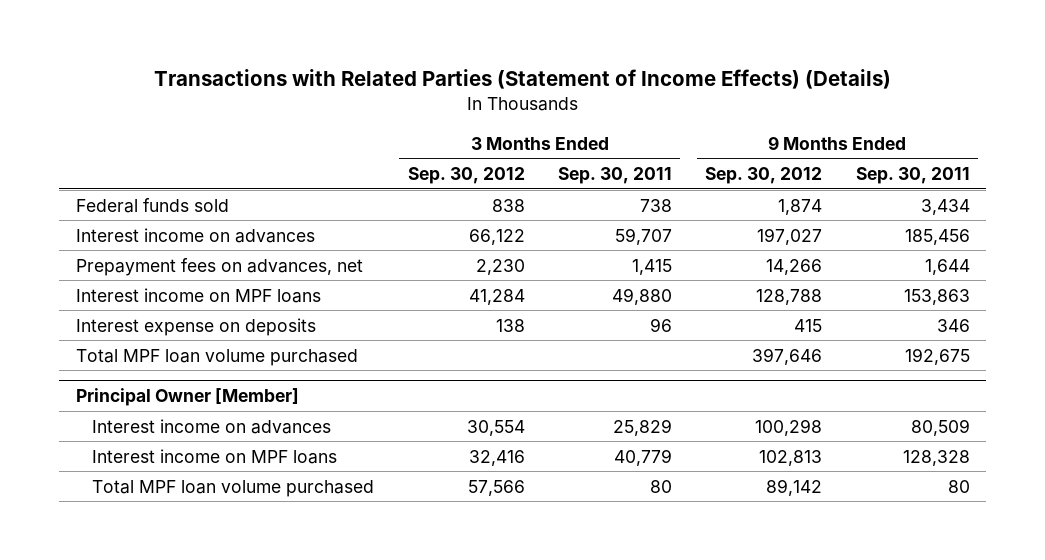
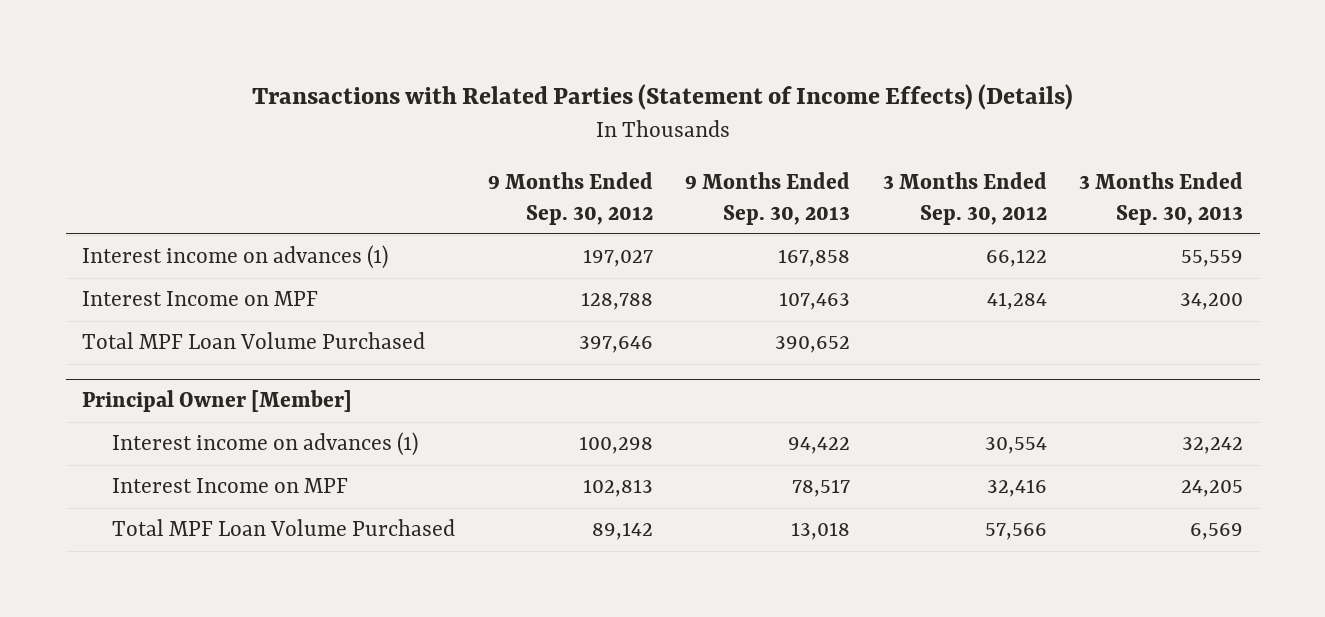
[557,166,672,184] Sep. 30, 2011 -> none
[855,166,970,184] Sep. 30, 2011 -> none
none -> [685,172,851,225] 9 Months Ended Sep. 30, 2013
none -> [1079,172,1244,225] 3 Months Ended Sep. 30, 2013
[75,197,229,213] Federal funds sold -> none
[75,257,363,276] Prepayment fees on advances, net -> none
[75,317,316,336] Interest expense on deposits -> none
[75,227,315,243] Interest income on advances -> [81,245,388,270] Interest income on advances (1)
[75,287,321,303] Interest income on MPF loans -> [81,291,318,307] Interest Income on MPF
[75,348,358,366] Total MPF loan volume purchased -> [81,332,425,350] Total MPF Loan Volume Purchased
[92,418,332,434] Interest income on advances -> [111,432,418,457] Interest income on advances (1)
[92,448,338,464] Interest income on MPF loans -> [111,478,348,494] Interest Income on MPF
[92,479,375,497] Total MPF loan volume purchased -> [111,519,455,537] Total MPF Loan Volume Purchased

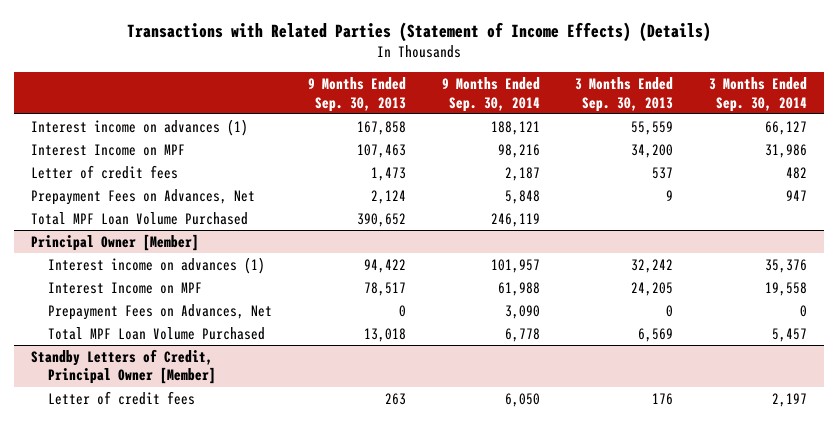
[487,172,653,225] 9 Months Ended Sep. 30, 2012 -> none
[882,172,1047,225] 3 Months Ended Sep. 30, 2012 -> none
none -> [441,77,540,112] 9 Months Ended Sep. 30, 2014
none -> [708,77,807,112] 3 Months Ended Sep. 30, 2014
none -> [31,164,179,179] Letter of credit fees
none -> [31,188,256,205] Prepayment Fees on Advances, Net
none -> [48,303,273,320] Prepayment Fees on Advances, Net
none -> [31,348,217,385] Standby Letters of Credit, Principal Owner [Member]
none -> [48,390,196,405] Letter of credit fees

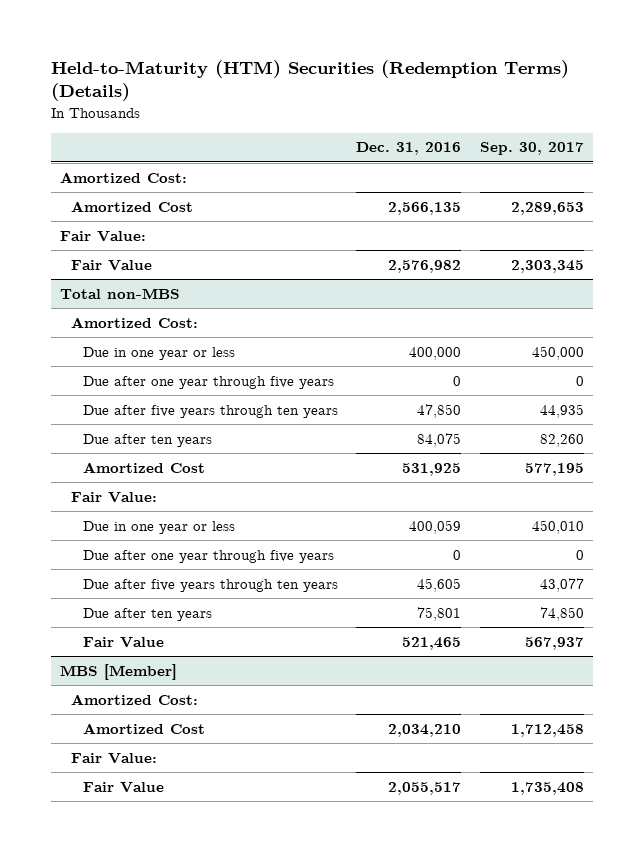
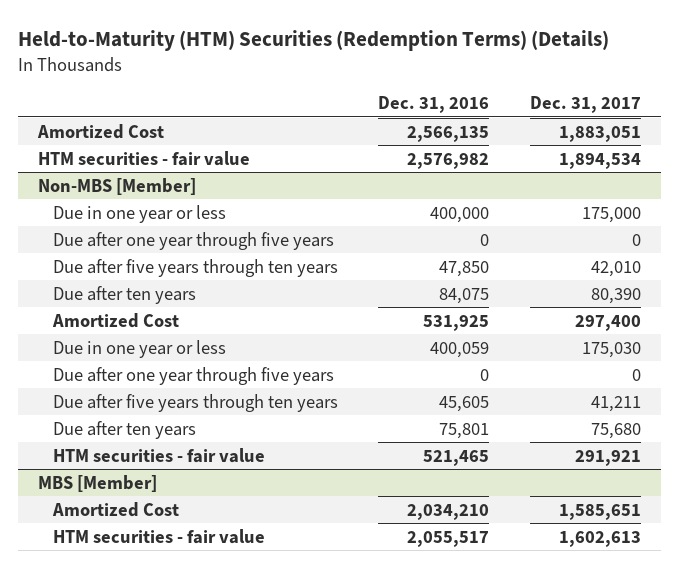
[479,142,584,156] Sep. 30, 2017 -> none
none -> [530,96,642,114] Dec. 31, 2017
[60,171,188,183] Amortized Cost: -> none
[60,230,147,242] Fair Value: -> none
[71,316,199,328] Amortized Cost: -> none
[71,259,153,271] Fair Value -> [38,150,251,166] HTM securities - fair value
[60,287,181,299] Total non-MBS -> [38,177,197,195] Non-MBS [Member]
[71,491,158,503] Fair Value: -> none
[82,636,164,648] Fair Value -> [52,447,265,463] HTM securities - fair value
[71,693,199,705] Amortized Cost: -> none
[71,752,158,764] Fair Value: -> none
[82,781,164,793] Fair Value -> [52,528,265,544] HTM securities - fair value

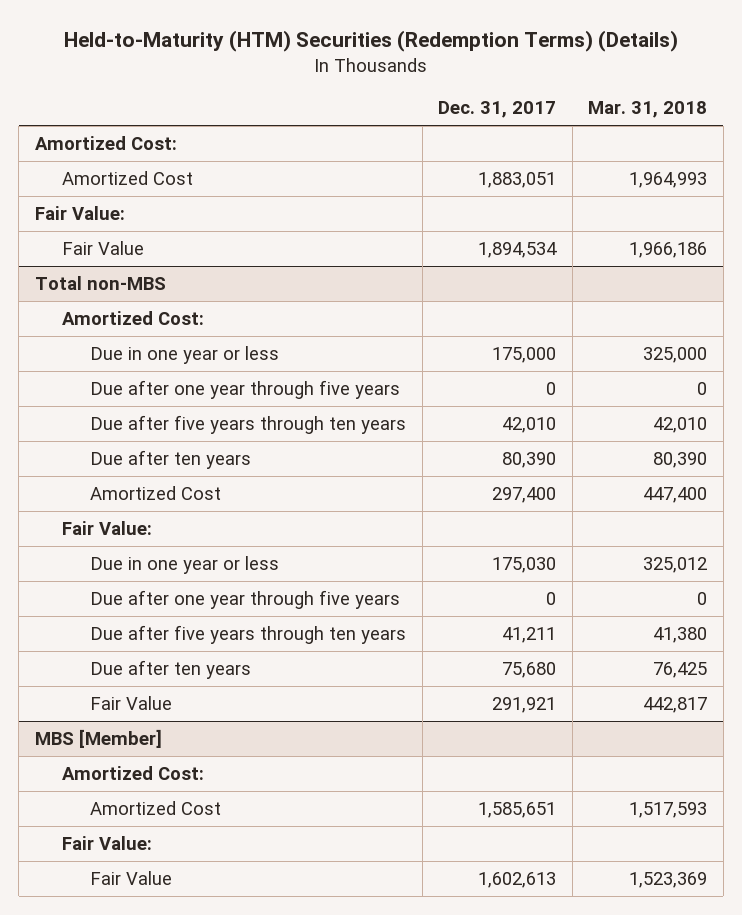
[378,96,490,114] Dec. 31, 2016 -> none
none -> [588,101,708,119] Mar. 31, 2018
none -> [34,135,177,150] Amortized Cost:
none -> [34,205,125,220] Fair Value:
[38,150,251,166] HTM securities - fair value -> [62,240,145,255] Fair Value
[38,177,197,195] Non-MBS [Member] -> [34,275,166,290] Total non-MBS
none -> [62,310,205,325] Amortized Cost:
none -> [62,520,153,535] Fair Value:
[52,447,265,463] HTM securities - fair value -> [90,695,173,710] Fair Value
none -> [62,765,205,780] Amortized Cost:
none -> [62,835,153,850] Fair Value:
[52,528,265,544] HTM securities - fair value -> [90,870,173,885] Fair Value

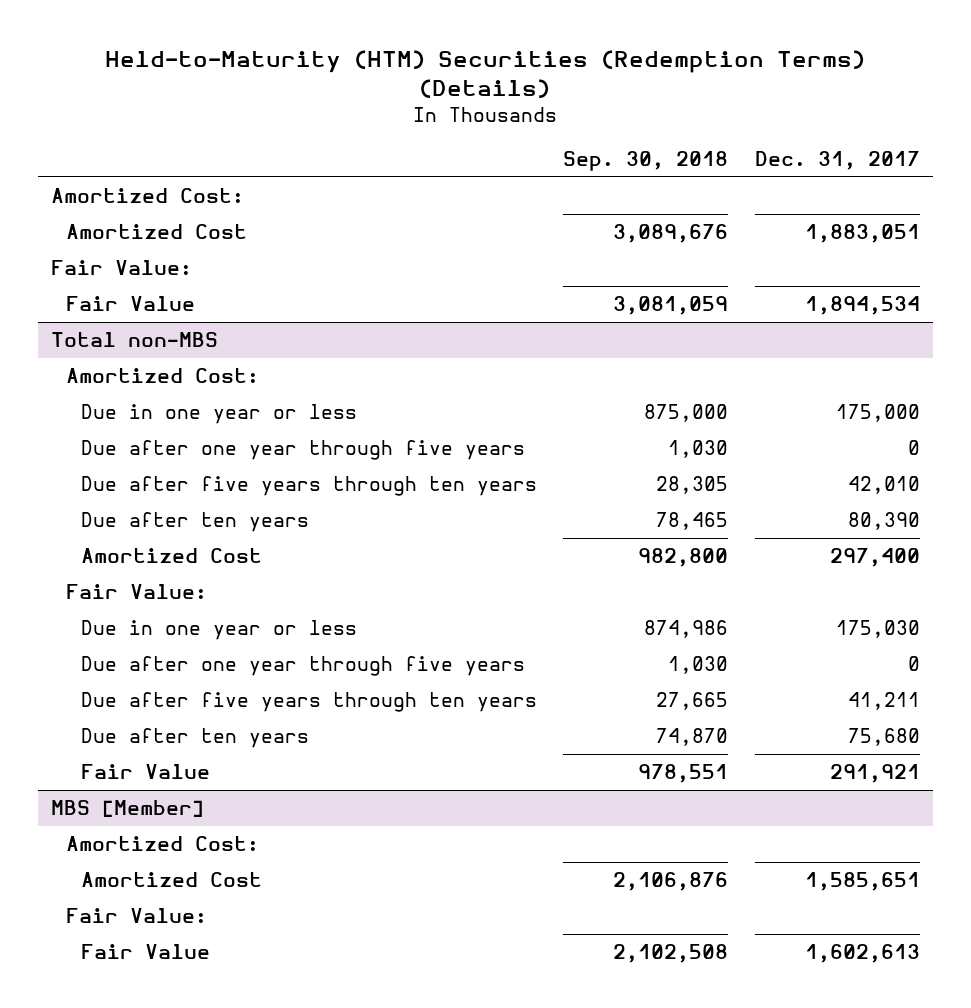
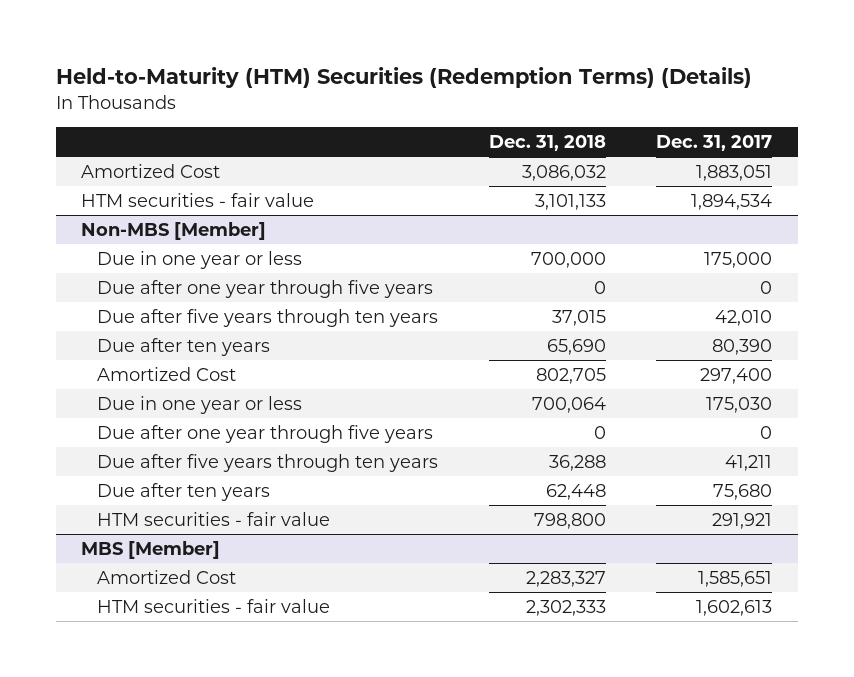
[563,150,729,171] Sep. 30, 2018 -> none
none -> [488,135,606,152] Dec. 31, 2018
[51,188,245,204] Amortized Cost: -> none
[51,260,193,276] Fair Value: -> none
[65,368,259,384] Amortized Cost: -> none
[65,296,195,312] Fair Value -> [81,193,315,208] HTM securities - fair value
[51,332,219,348] Total non-MBS -> [81,222,267,241] Non-MBS [Member]
[65,584,207,600] Fair Value: -> none
[80,764,210,780] Fair Value -> [97,512,331,527] HTM securities - fair value
[65,836,259,852] Amortized Cost: -> none
[65,908,207,924] Fair Value: -> none
[80,944,210,960] Fair Value -> [97,599,331,614] HTM securities - fair value

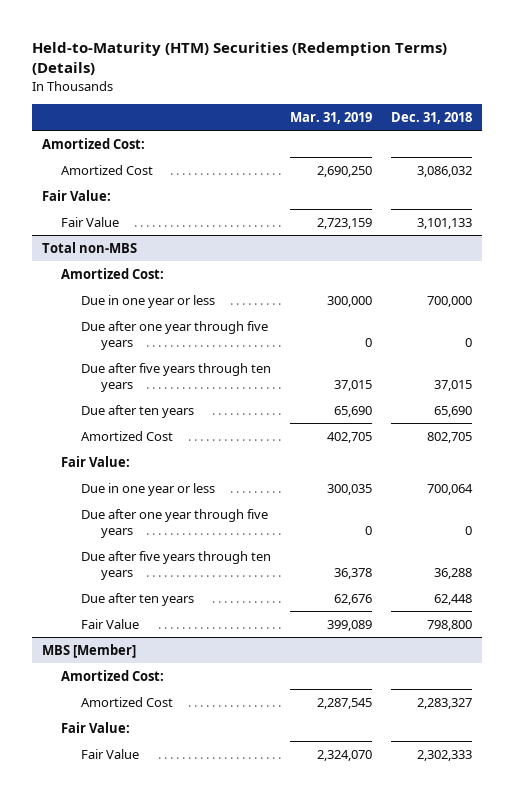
[656,135,773,152] Dec. 31, 2017 -> none
none -> [290,111,373,124] Mar. 31, 2019
none -> [41,137,145,149] Amortized Cost:
none -> [41,189,111,201] Fair Value:
[81,193,315,208] HTM securities - fair value -> [61,216,120,227] Fair Value
[81,222,267,241] Non-MBS [Member] -> [41,241,137,253] Total non-MBS
none -> [61,267,165,279] Amortized Cost:
none -> [61,455,131,467] Fair Value:
[97,512,331,527] HTM securities - fair value -> [81,618,140,629] Fair Value
none -> [61,669,165,681] Amortized Cost:
none -> [61,721,131,733] Fair Value:
[97,599,331,614] HTM securities - fair value -> [81,748,140,759] Fair Value

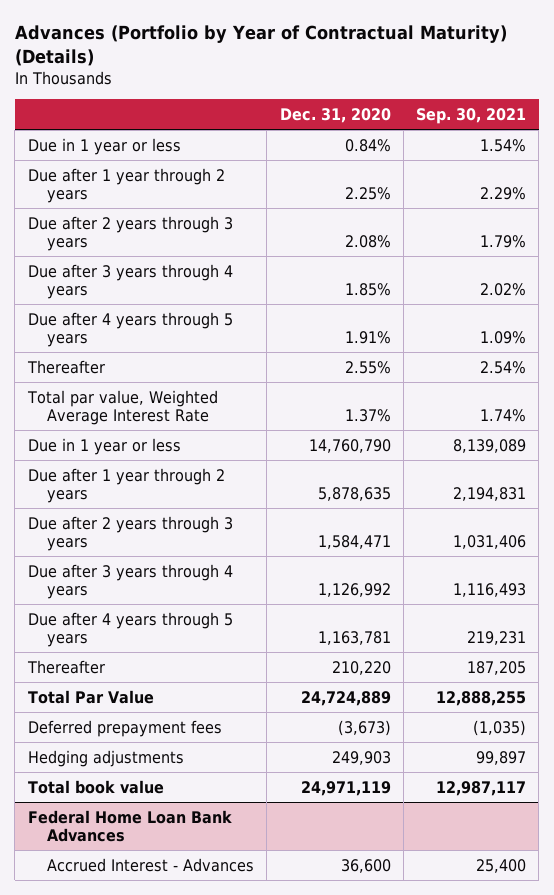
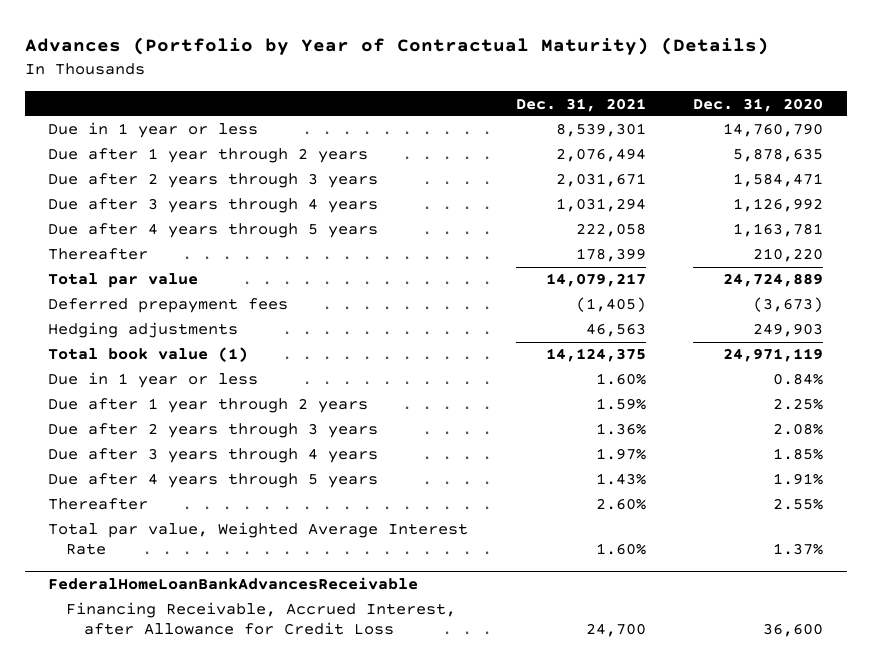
[415,107,526,124] Sep. 30, 2021 -> none
none -> [515,97,646,112] Dec. 31, 2021
[27,689,154,704] Total Par Value -> [48,273,199,289] Total par value
[27,809,232,842] Federal Home Loan Bank Advances -> none
[27,779,164,794] Total book value -> [48,347,249,363] Total book value (1)
[27,137,181,155] Due in 1 year or less -> [48,372,259,389] Due in 1 year or less
[27,167,225,203] Due after 1 year through 2 years -> [48,398,369,414] Due after 1 year through 2 years
[27,215,233,251] Due after 2 years through 3 years -> [48,423,379,439] Due after 2 years through 3 years
[27,263,233,299] Due after 3 years through 4 years -> [48,448,379,464] Due after 3 years through 4 years
[27,311,233,347] Due after 4 years through 5 years -> [48,473,379,489] Due after 4 years through 5 years
[26,359,105,374] Thereafter -> [48,498,149,511] Thereafter
[26,389,218,425] Total par value, Weighted Average Interest Rate -> [48,522,469,556] Total par value, Weighted Average Interest Rate
none -> [48,577,419,591] FederalHomeLoanBankAdvancesReceivable
[47,857,255,872] Accrued Interest - Advances -> [65,602,456,636] Financing Receivable, Accrued Interest, after Allowance for Credit Loss

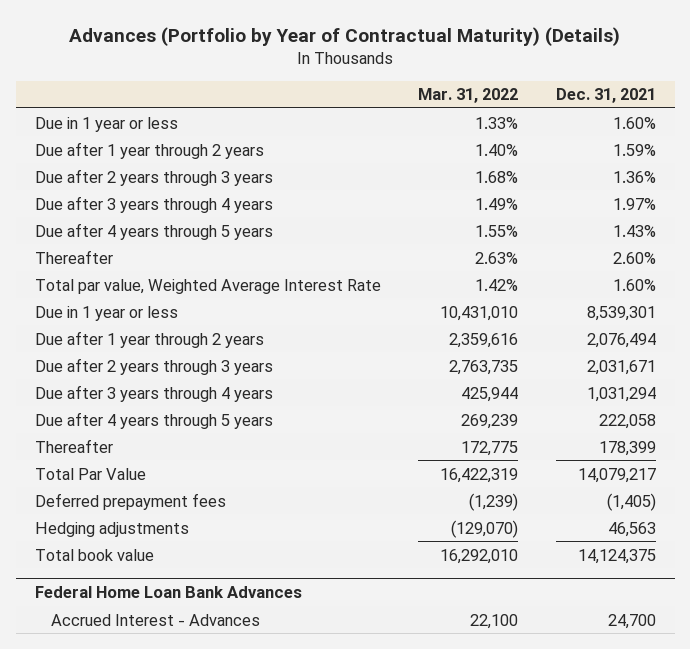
[692,97,823,112] Dec. 31, 2020 -> none
none -> [418,88,519,104] Mar. 31, 2022
[48,372,259,389] Due in 1 year or less -> [34,116,178,132] Due in 1 year or less
[48,398,369,414] Due after 1 year through 2 years -> [34,141,264,159] Due after 1 year through 2 years
[48,423,379,439] Due after 2 years through 3 years -> [34,168,273,186] Due after 2 years through 3 years
[48,448,379,464] Due after 3 years through 4 years -> [34,195,273,213] Due after 3 years through 4 years
[48,473,379,489] Due after 4 years through 5 years -> [34,222,273,240] Due after 4 years through 5 years
[48,498,149,511] Thereafter -> [34,249,113,264] Thereafter
[48,522,469,556] Total par value, Weighted Average Interest Rate -> [34,278,381,294] Total par value, Weighted Average Interest Rate
[48,273,199,289] Total par value -> [34,467,146,480] Total Par Value
[48,577,419,591] FederalHomeLoanBankAdvancesReceivable -> none
[48,347,249,363] Total book value (1) -> [34,548,154,561] Total book value
none -> [34,585,302,598] Federal Home Loan Bank Advances
[65,602,456,636] Financing Receivable, Accrued Interest, after Allowance for Credit Loss -> [51,613,261,626] Accrued Interest - Advances

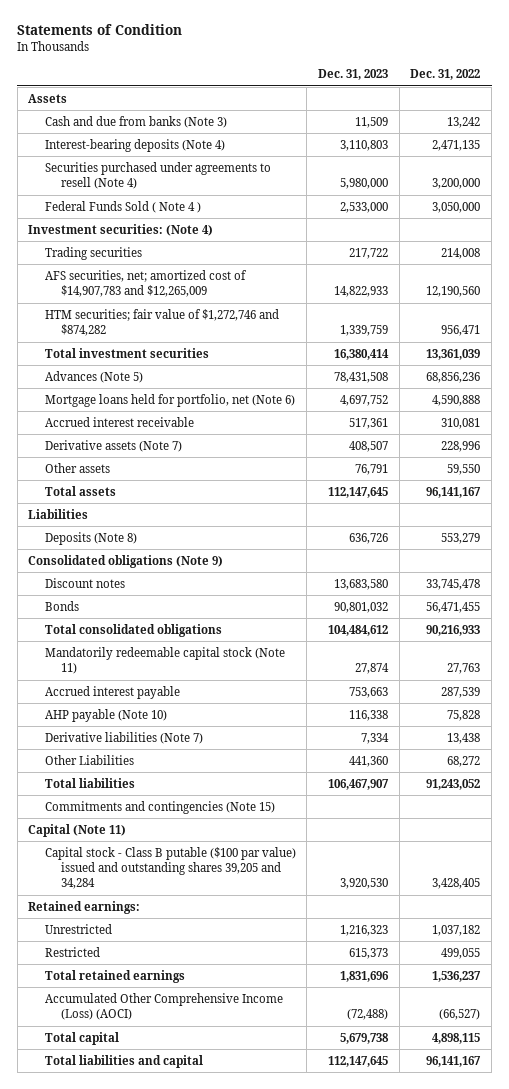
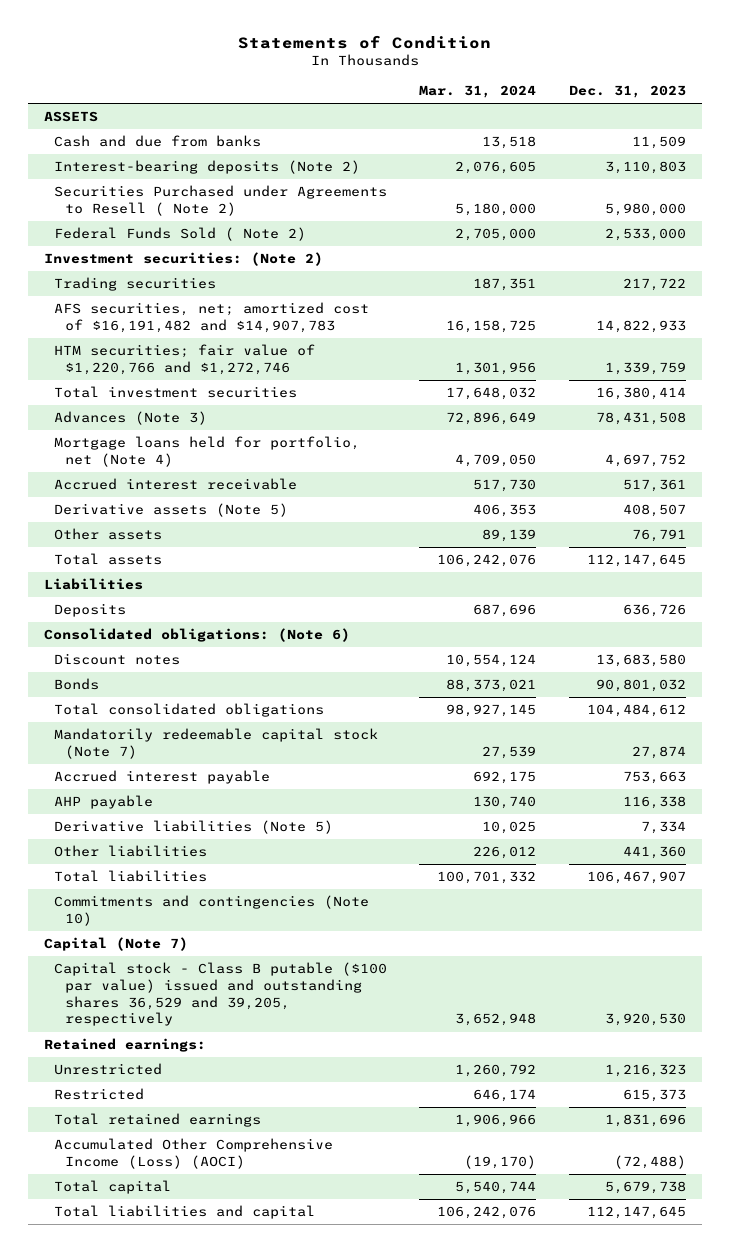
[410,69,481,81] Dec. 31, 2022 -> none
none -> [419,84,537,98] Mar. 31, 2024
[28,93,68,103] Assets -> [43,111,98,123] ASSETS
[44,115,227,128] Cash and due from banks (Note 3) -> [54,135,262,148] Cash and due from banks
[44,138,225,152] Interest-bearing deposits (Note 4) -> [54,160,361,175] Interest-bearing deposits (Note 2)
[44,161,271,190] Securities purchased under agreements to resell (Note 4) -> [54,185,388,216] Securities Purchased under Agreements to Resell ( Note 2)
[44,200,201,213] Federal Funds Sold ( Note 4 ) -> [54,227,307,242] Federal Funds Sold ( Note 2)
[28,223,214,236] Investment securities: (Note 4) -> [43,252,323,267] Investment securities: (Note 2)
[44,269,247,298] AFS securities, net; amortized cost of $14,907,783 and $12,265,009 -> [54,302,370,333] AFS securities, net; amortized cost of $16,191,482 and $14,907,783
[44,308,279,337] HTM securities; fair value of $1,272,746 and $874,282 -> [54,344,316,375] HTM securities; fair value of $1,220,766 and $1,272,746
[44,370,143,383] Advances (Note 5) -> [54,411,208,426] Advances (Note 3)
[44,393,295,407] Mortgage loans held for portfolio, net (Note 6) -> [54,436,361,467] Mortgage loans held for portfolio, net (Note 4)
[44,439,182,452] Derivative assets (Note 7) -> [54,503,289,518] Derivative assets (Note 5)
[44,531,137,545] Deposits (Note 8) -> [54,603,127,618] Deposits
[28,554,224,568] Consolidated obligations (Note 9) -> [43,628,350,643] Consolidated obligations: (Note 6)
[44,646,285,675] Mandatorily redeemable capital stock (Note 11) -> [54,728,379,759] Mandatorily redeemable capital stock (Note 7)
[44,708,167,722] AHP payable (Note 10) -> [54,795,154,810] AHP payable
[44,731,203,744] Derivative liabilities (Note 7) -> [54,820,334,835] Derivative liabilities (Note 5)
[44,754,134,765] Other Liabilities -> [54,845,208,858] Other liabilities
[44,800,275,814] Commitments and contingencies (Note 15) -> [54,895,370,926] Commitments and contingencies (Note 10)
[28,823,127,837] Capital (Note 11) -> [43,937,188,952] Capital (Note 7)
[44,846,296,890] Capital stock - Class B putable ($100 par value) issued and outstanding shares 39,205 and 34,284 -> [54,962,388,1027] Capital stock - Class B putable ($100 par value) issued and outstanding shares 36,529 and 39,205, respectively

